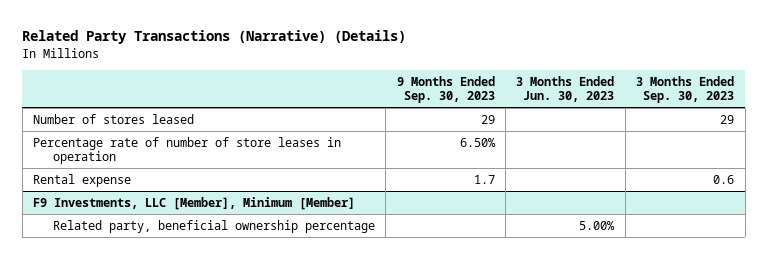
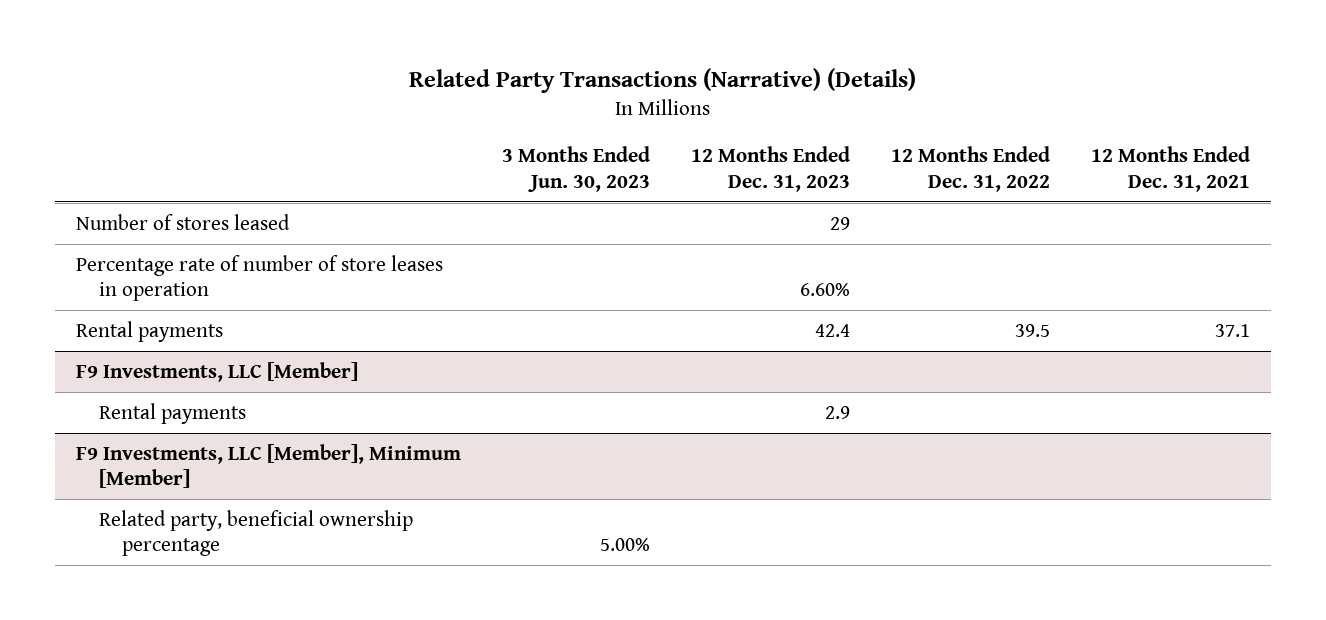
[396,75,495,104] 9 Months Ended Sep. 30, 2023 -> none
[636,75,735,104] 3 Months Ended Sep. 30, 2023 -> none
none -> [690,145,850,192] 12 Months Ended Dec. 31, 2023
none -> [891,145,1051,192] 12 Months Ended Dec. 31, 2022
none -> [1091,145,1251,192] 12 Months Ended Dec. 31, 2021
[33,173,132,187] Rental expense -> [75,320,223,342] Rental payments
none -> [75,361,358,382] F9 Investments, LLC [Member]
none -> [99,402,247,424] Rental payments

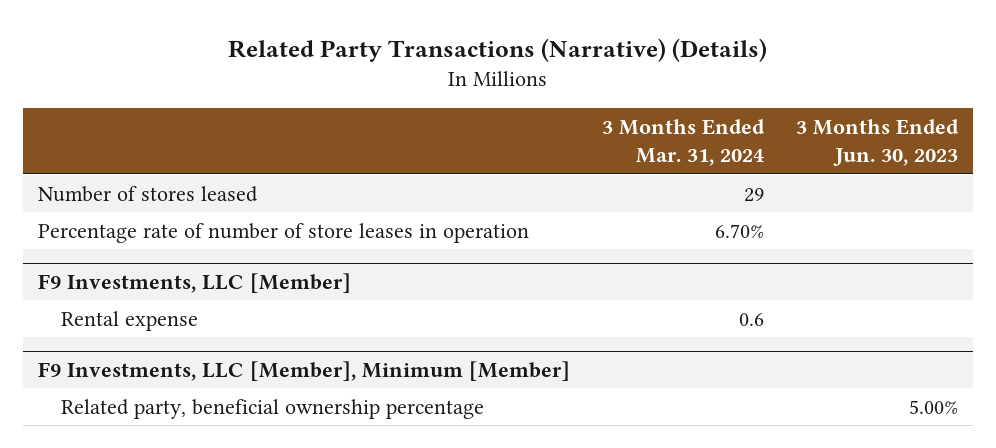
[690,145,850,192] 12 Months Ended Dec. 31, 2023 -> none
[891,145,1051,192] 12 Months Ended Dec. 31, 2022 -> none
[1091,145,1251,192] 12 Months Ended Dec. 31, 2021 -> none
none -> [601,118,765,167] 3 Months Ended Mar. 31, 2024
[75,320,223,342] Rental payments -> none
[99,402,247,424] Rental payments -> [60,310,198,331] Rental expense

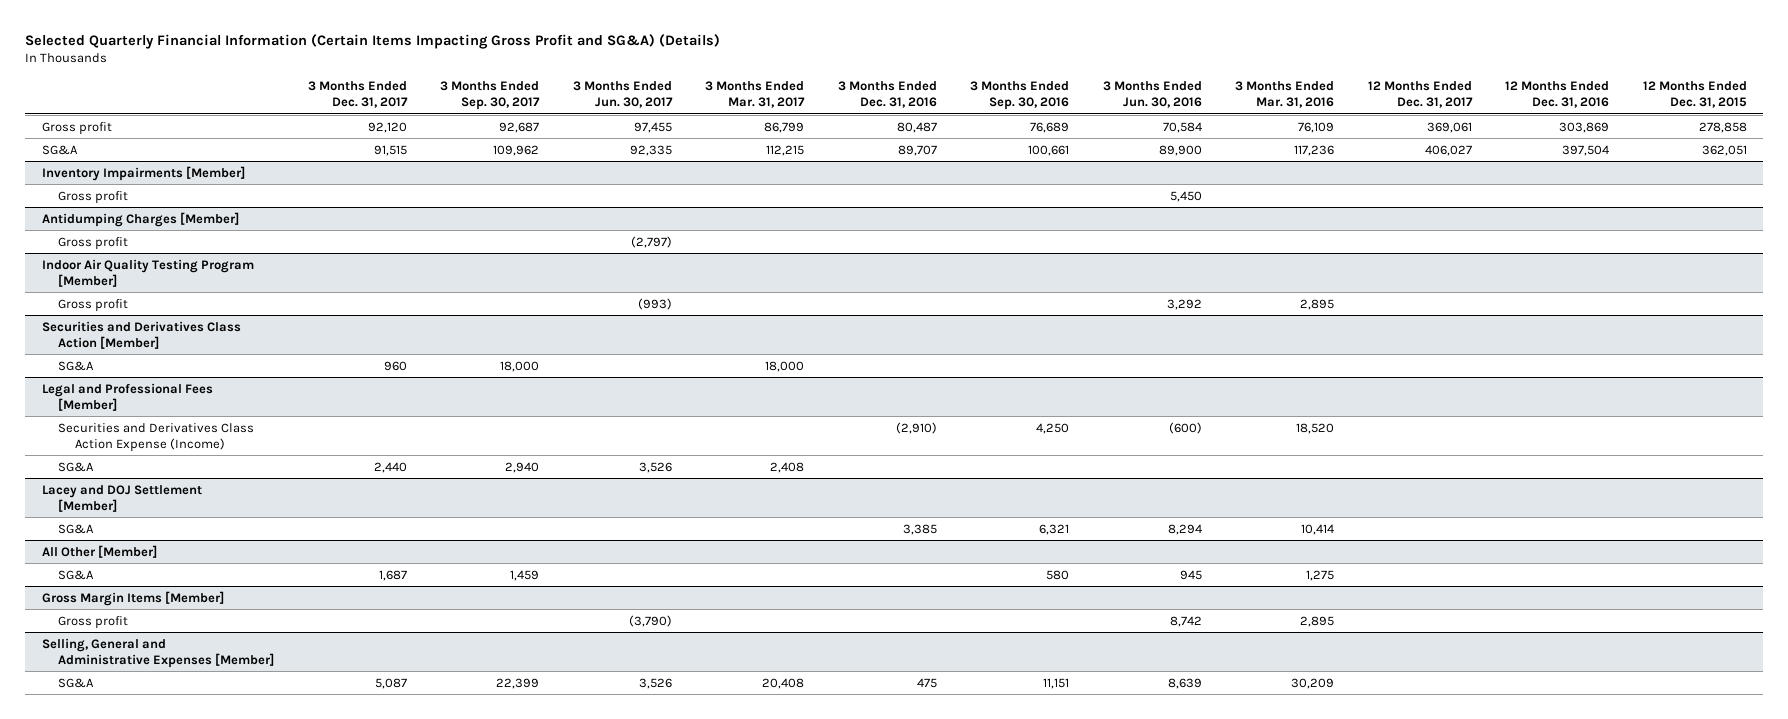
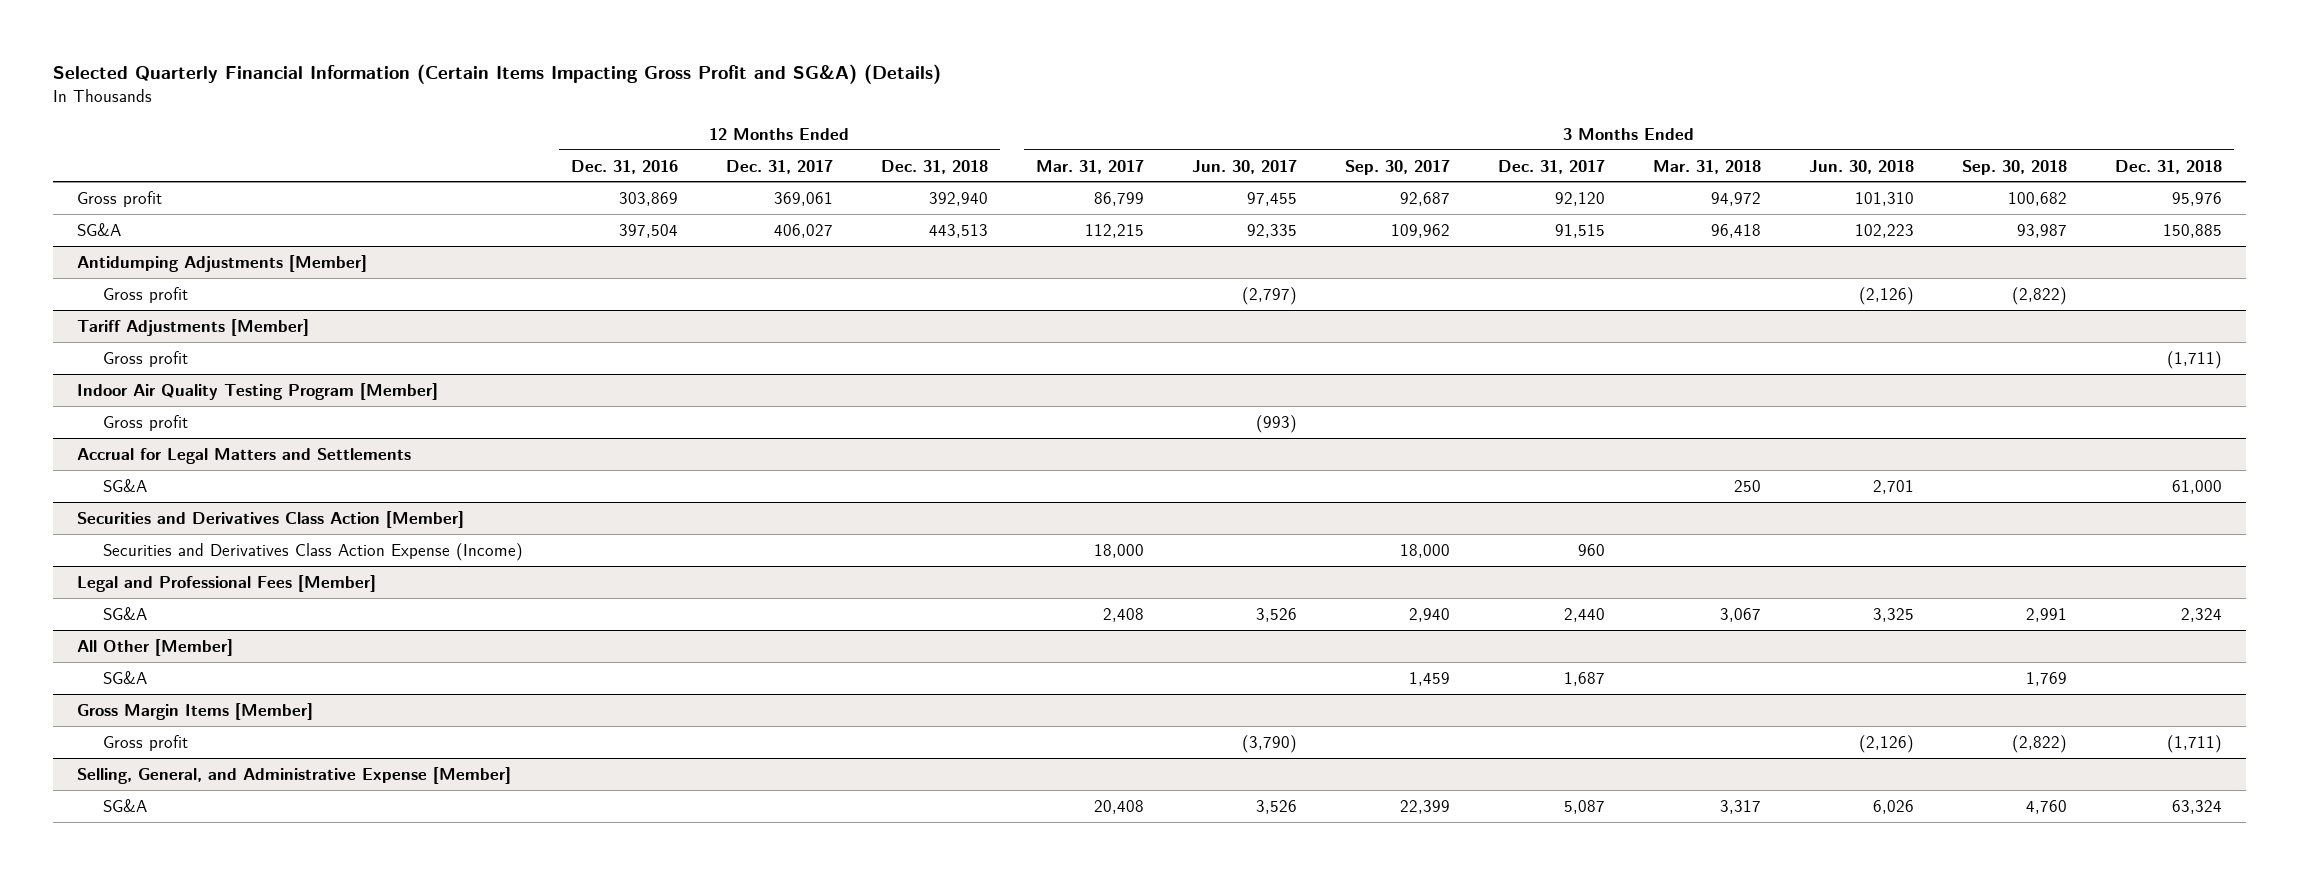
[837,81,937,109] 3 Months Ended Dec. 31, 2016 -> none
[970,81,1070,111] 3 Months Ended Sep. 30, 2016 -> none
[1102,81,1202,109] 3 Months Ended Jun. 30, 2016 -> none
[1235,81,1335,109] 3 Months Ended Mar. 31, 2016 -> none
[1642,81,1747,109] 12 Months Ended Dec. 31, 2015 -> none
none -> [880,159,988,174] Dec. 31, 2018
none -> [1653,159,1762,174] Mar. 31, 2018
none -> [1809,159,1915,174] Jun. 30, 2018
none -> [1962,159,2068,175] Sep. 30, 2018
none -> [2115,159,2223,174] Dec. 31, 2018
[41,165,245,181] Inventory Impairments [Member] -> none
[58,190,129,204] Gross profit -> none
[41,211,239,227] Antidumping Charges [Member] -> [77,254,368,272] Antidumping Adjustments [Member]
none -> [77,318,310,336] Tariff Adjustments [Member]
none -> [102,350,188,367] Gross profit
none -> [77,447,412,464] Accrual for Legal Matters and Settlements
none -> [102,478,147,492] SG&A
[58,360,95,371] SG&A -> [102,542,523,561] Securities and Derivatives Class Action Expense (Income)
[58,422,255,452] Securities and Derivatives Class Action Expense (Income) -> none
[41,484,202,512] Lacey and DOJ Settlement [Member] -> none
[58,523,95,534] SG&A -> none
[41,637,275,668] Selling, General and Administrative Expenses [Member] -> [77,766,512,784] Selling, General, and Administrative Expense [Member]

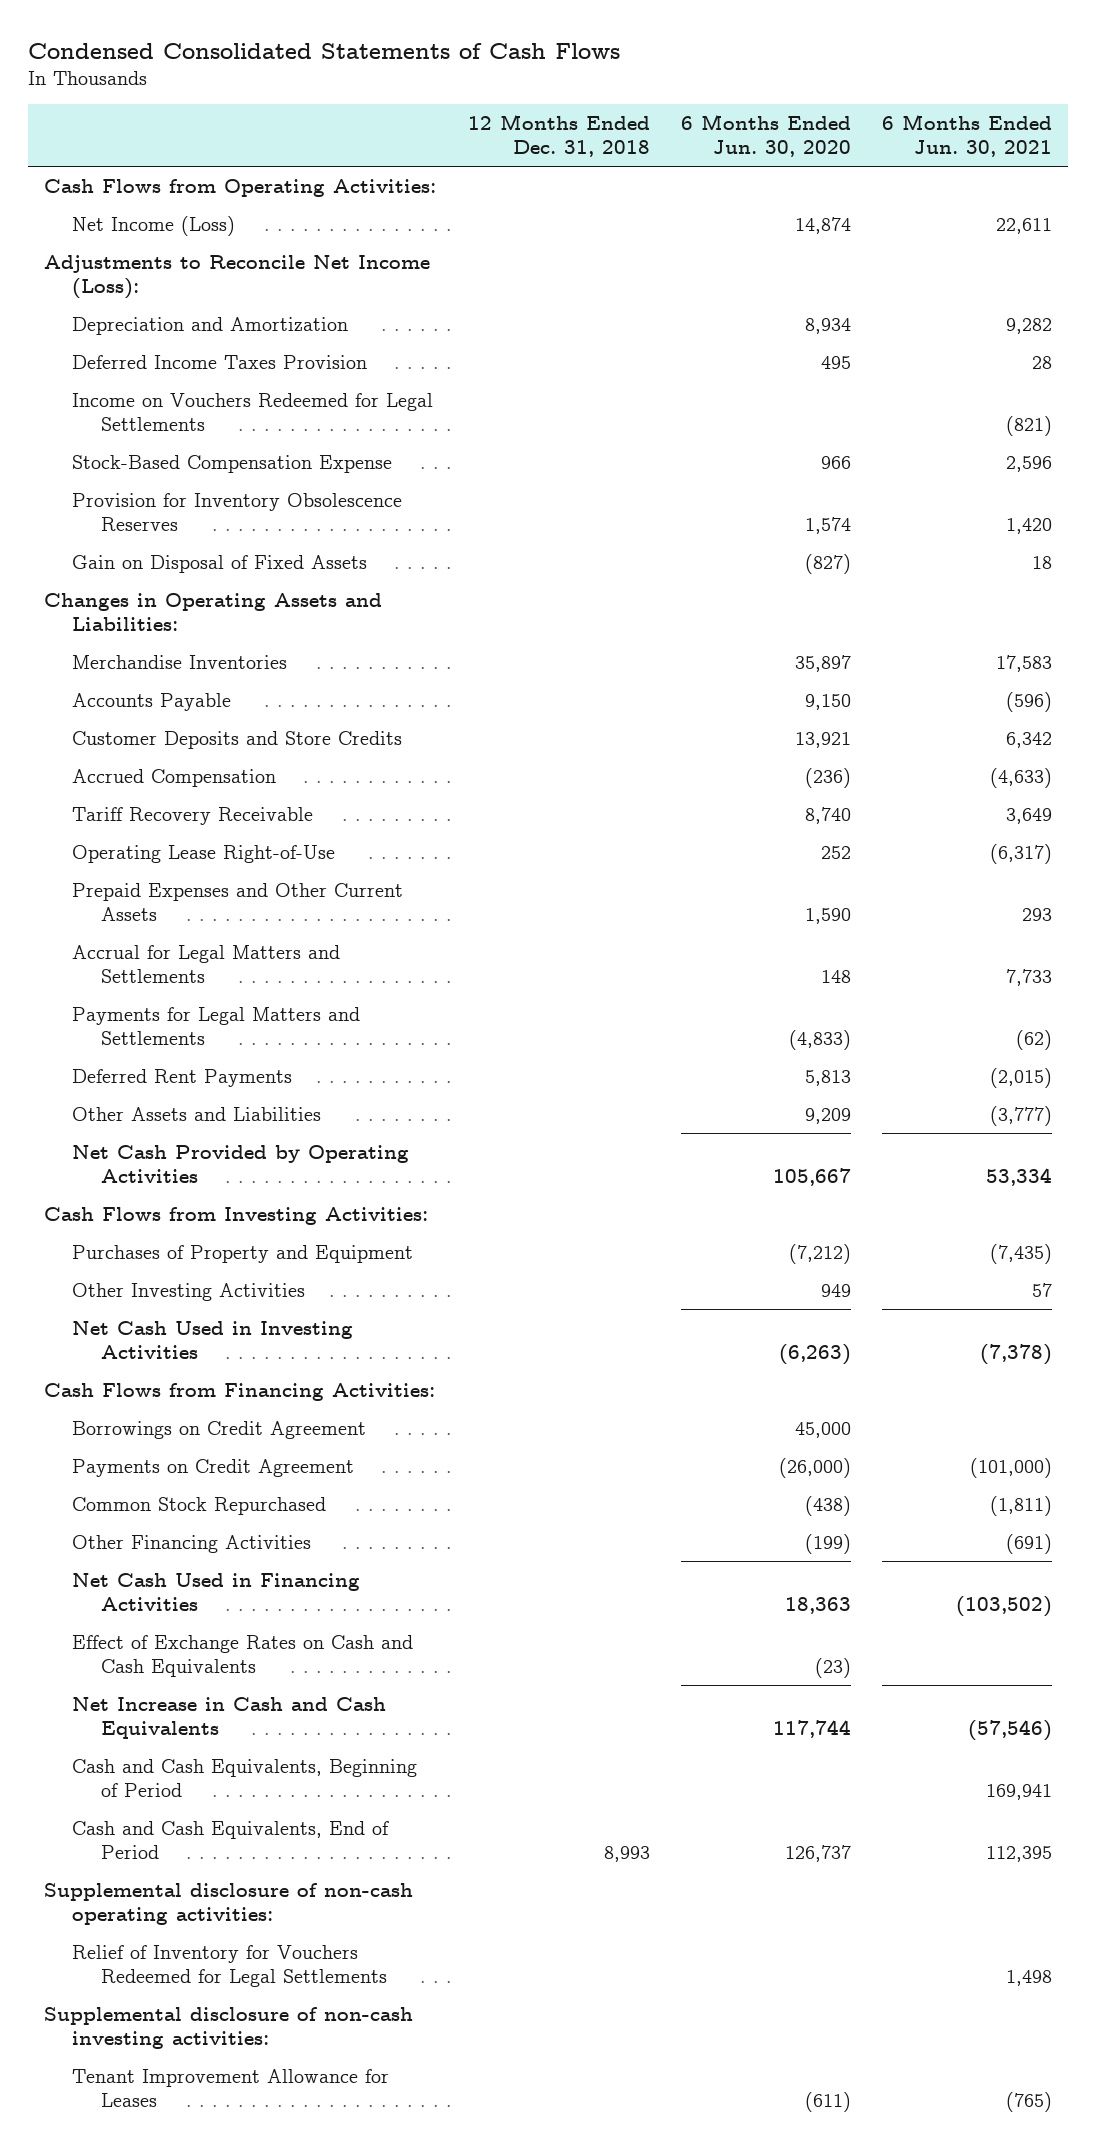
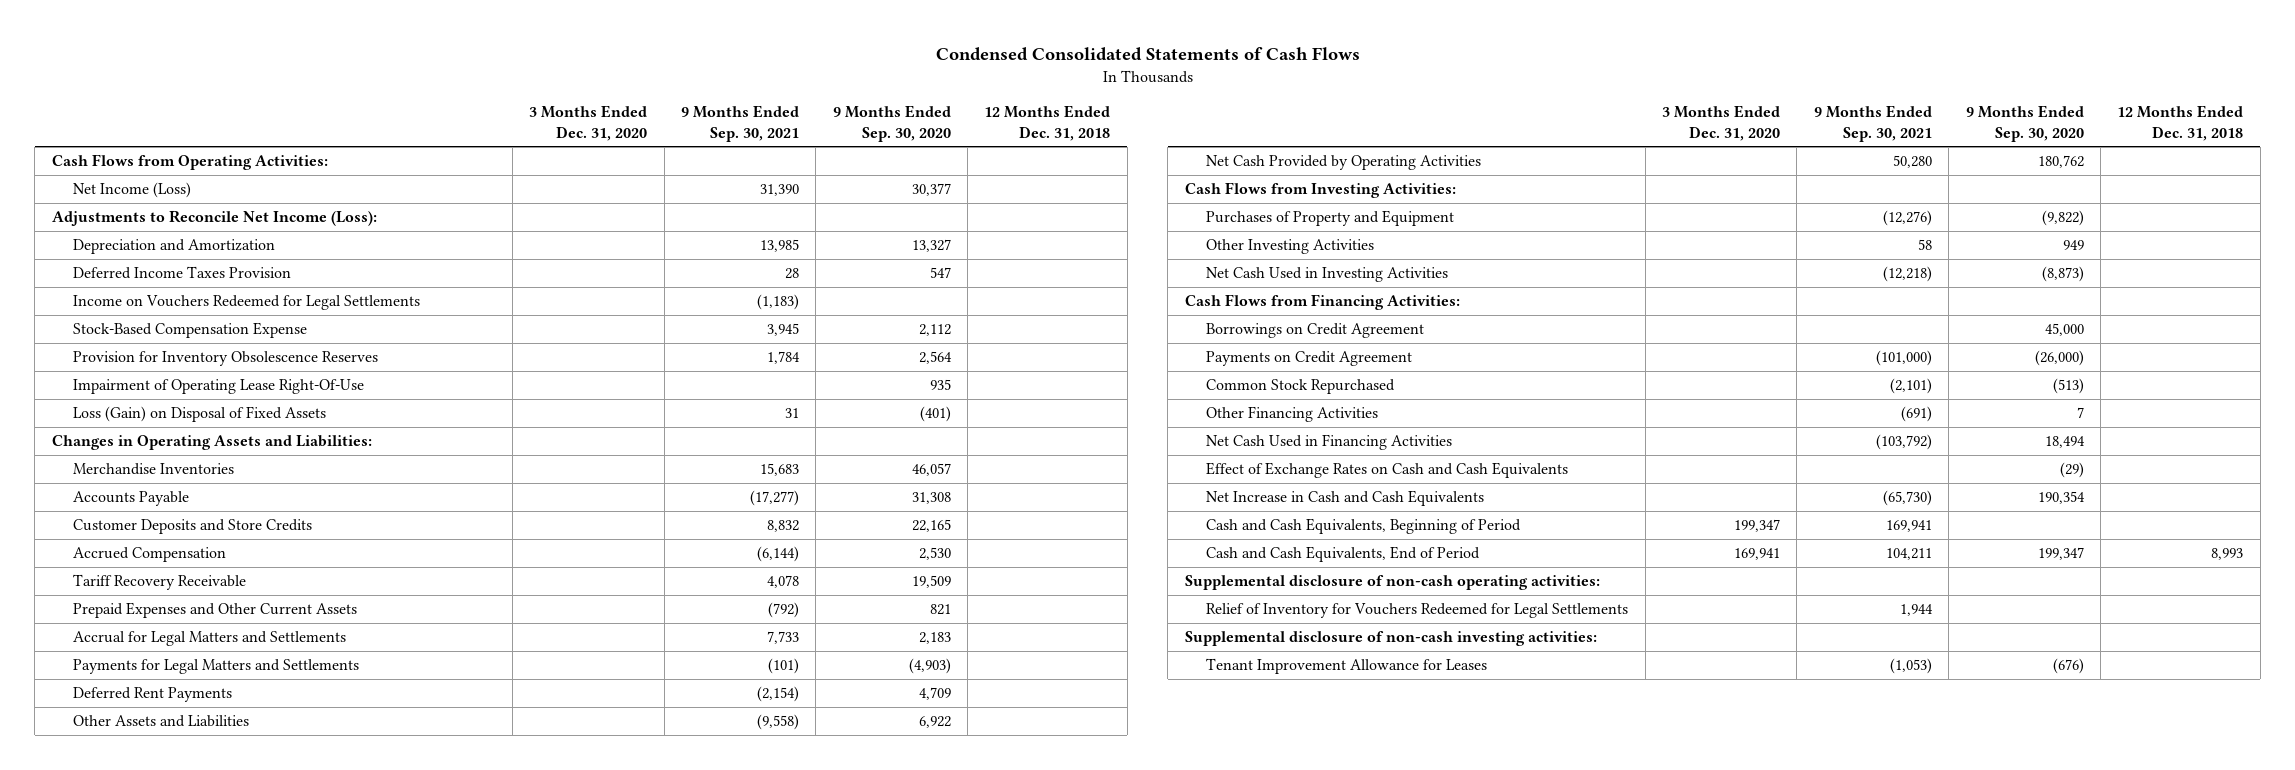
[680,114,851,158] 6 Months Ended Jun. 30, 2020 -> none
[882,114,1053,158] 6 Months Ended Jun. 30, 2021 -> none
none -> [529,105,648,141] 3 Months Ended Dec. 31, 2020
none -> [680,105,799,142] 9 Months Ended Sep. 30, 2021
none -> [832,105,951,142] 9 Months Ended Sep. 30, 2020
none -> [73,379,365,395] Impairment of Operating Lease Right-Of-Use
[72,554,368,573] Gain on Disposal of Fixed Assets -> [73,406,327,423] Loss (Gain) on Disposal of Fixed Assets
[72,844,336,863] Operating Lease Right-of-Use -> none

